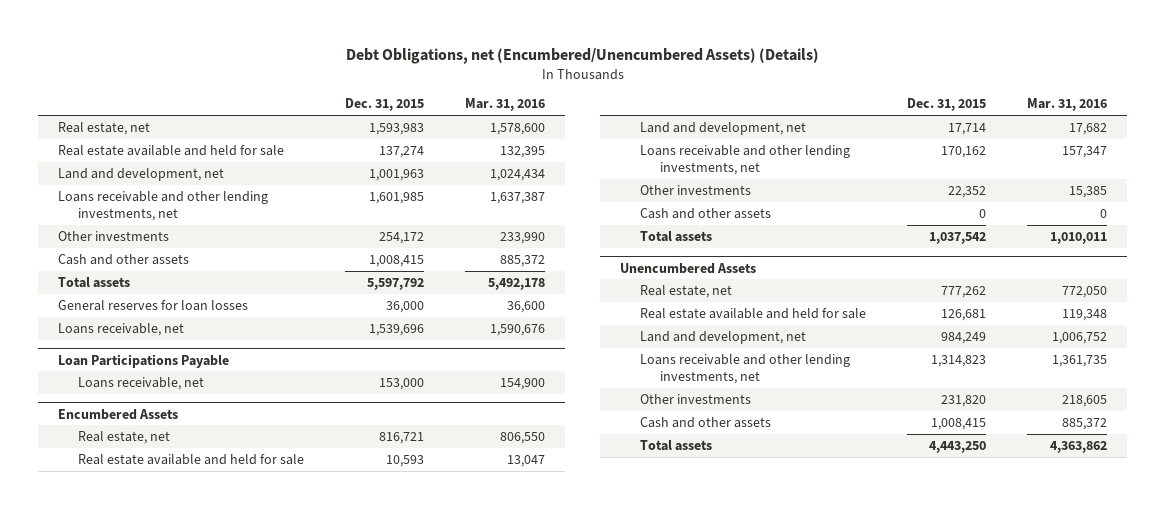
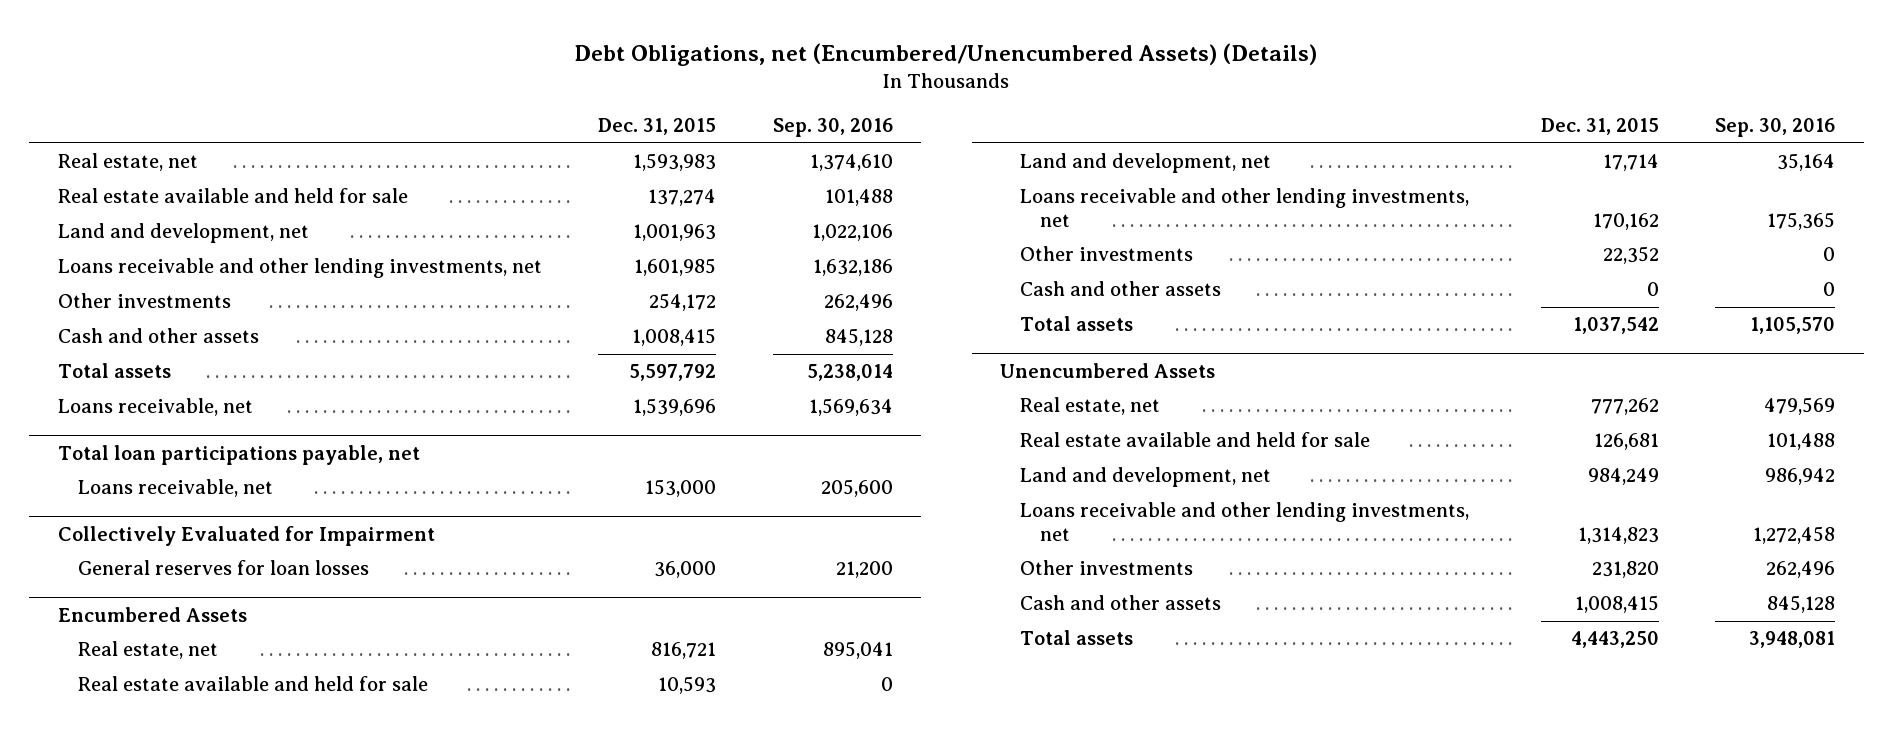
[464,98,545,112] Mar. 31, 2016 -> none
none -> [772,118,893,138] Sep. 30, 2016
[58,299,249,311] General reserves for loan losses -> none
[58,353,230,368] Loan Participations Payable -> [57,445,420,466] Total loan participations payable, net
none -> [57,526,435,547] Collectively Evaluated for Impairment
none -> [77,560,369,576] General reserves for loan losses

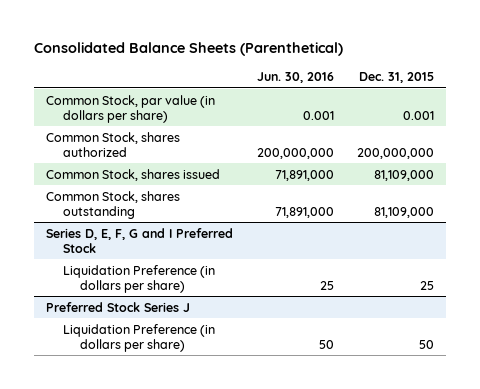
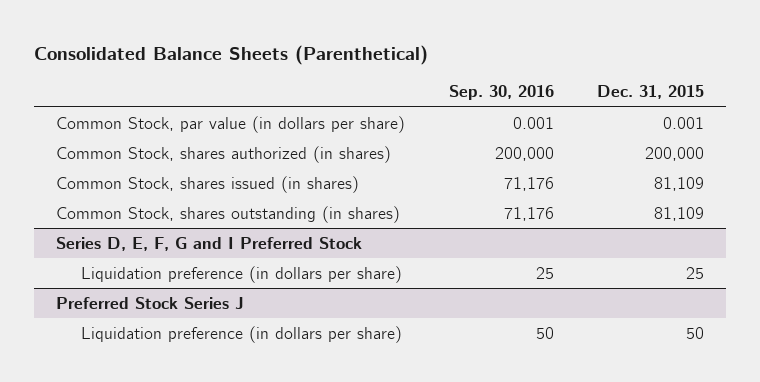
[256,72,334,84] Jun. 30, 2016 -> none
none -> [448,85,554,101] Sep. 30, 2016
[45,131,180,157] Common Stock, shares authorized -> [55,145,391,163] Common Stock, shares authorized (in shares)
[357,147,435,159] 200,000,000 -> [645,146,705,161] 200,000
[45,168,220,181] Common Stock, shares issued -> [55,175,359,193] Common Stock, shares issued (in shares)
[374,169,435,181] 81,109,000 -> [654,176,705,191] 81,109
[45,190,180,219] Common Stock, shares outstanding -> [55,205,400,223] Common Stock, shares outstanding (in shares)
[374,206,435,218] 81,109,000 -> [654,206,705,221] 81,109
[63,264,216,293] Liquidation Preference (in dollars per share) -> [80,265,402,283] Liquidation preference (in dollars per share)
[63,323,216,352] Liquidation Preference (in dollars per share) -> [80,325,402,343] Liquidation preference (in dollars per share)

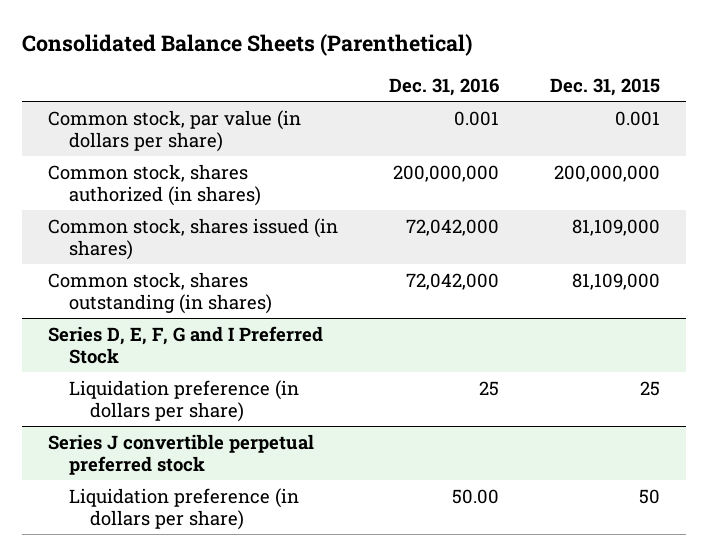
[448,85,554,101] Sep. 30, 2016 -> none
none -> [388,77,499,96] Dec. 31, 2016
[55,115,405,133] Common Stock, par value (in dollars per share) -> [47,109,301,152] Common stock, par value (in dollars per share)
[55,145,391,163] Common Stock, shares authorized (in shares) -> [47,163,261,206] Common stock, shares authorized (in shares)
[645,146,705,161] 200,000 -> [554,164,661,182] 200,000,000
[55,175,359,193] Common Stock, shares issued (in shares) -> [47,217,338,260] Common stock, shares issued (in shares)
[654,176,705,191] 81,109 -> [572,218,661,236] 81,109,000
[55,205,400,223] Common Stock, shares outstanding (in shares) -> [47,271,272,314] Common stock, shares outstanding (in shares)
[654,206,705,221] 81,109 -> [572,272,661,290] 81,109,000
[55,296,244,309] Preferred Stock Series J -> [47,433,314,475] Series J convertible perpetual preferred stock

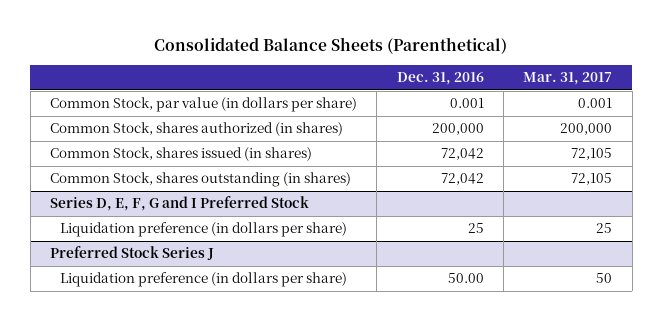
[550,77,661,96] Dec. 31, 2015 -> none
none -> [523,72,613,86] Mar. 31, 2017
[47,109,301,152] Common stock, par value (in dollars per share) -> [49,97,357,113] Common Stock, par value (in dollars per share)
[47,163,261,206] Common stock, shares authorized (in shares) -> [49,122,343,137] Common Stock, shares authorized (in shares)
[392,164,499,182] 200,000,000 -> [431,123,484,136] 200,000
[47,217,338,260] Common stock, shares issued (in shares) -> [49,147,312,162] Common Stock, shares issued (in shares)
[405,218,499,236] 72,042,000 -> [440,148,484,161] 72,042
[47,271,272,314] Common stock, shares outstanding (in shares) -> [49,172,351,188] Common Stock, shares outstanding (in shares)
[405,272,499,290] 72,042,000 -> [440,173,484,186] 72,042
[47,433,314,475] Series J convertible perpetual preferred stock -> [49,246,214,261] Preferred Stock Series J

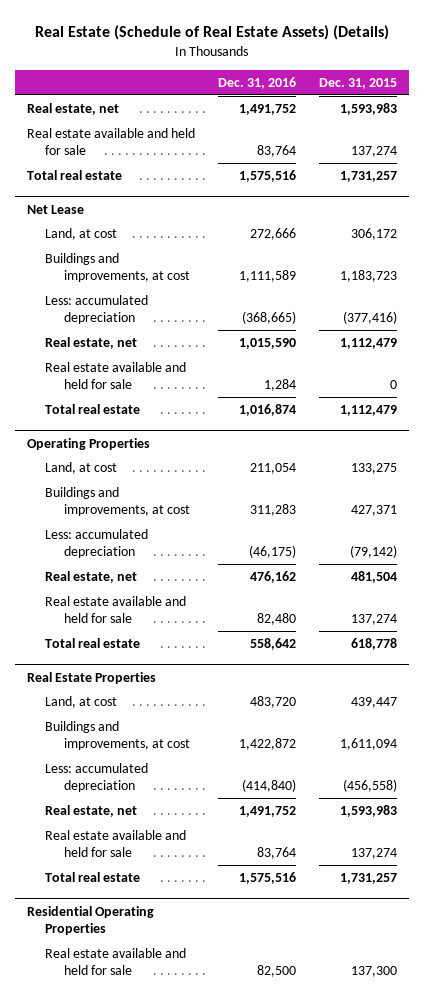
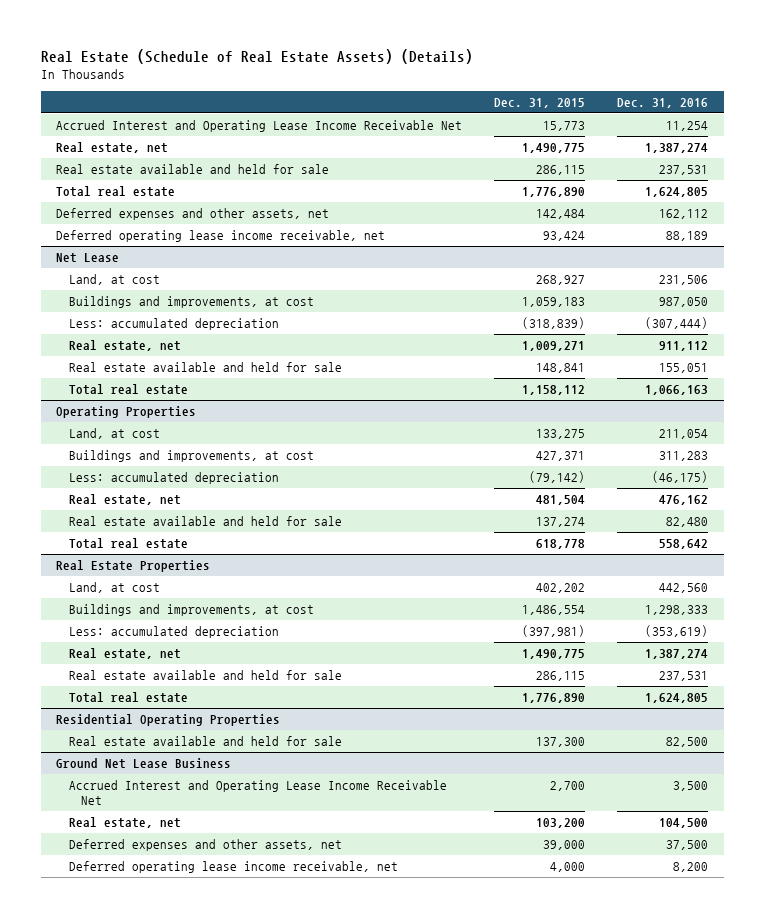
none -> [56,120,463,133] Accrued Interest and Operating Lease Income Receivable Net
[238,103,296,115] 1,491,752 -> [644,143,708,154] 1,387,274
[340,102,398,115] 1,593,983 -> [522,143,586,154] 1,490,775
[256,145,296,158] 83,764 -> [658,165,708,176] 237,531
[351,146,398,158] 137,274 -> [536,165,586,176] 286,115
[238,169,296,182] 1,575,516 -> [644,187,708,198] 1,624,805
[340,170,398,182] 1,731,257 -> [522,187,586,198] 1,776,890
none -> [56,208,330,221] Deferred expenses and other assets, net
none -> [56,230,386,243] Deferred operating lease income receivable, net
[249,227,296,240] 272,666 -> [658,275,708,286] 231,506
[351,227,398,240] 306,172 -> [536,275,586,286] 268,927
[238,270,296,283] 1,111,589 -> [658,297,708,308] 987,050
[340,270,398,283] 1,183,723 -> [522,297,586,308] 1,059,183
[241,311,296,325] (368,665) -> [644,317,708,330] (307,444)
[343,311,398,325] (377,416) -> [522,317,586,330] (318,839)
[238,337,296,349] 1,015,590 -> [658,341,708,352] 911,112
[340,337,398,349] 1,112,479 -> [522,341,586,352] 1,009,271
[263,379,296,392] 1,284 -> [658,363,708,374] 155,051
[390,380,398,390] 0 -> [536,363,586,374] 148,841
[238,403,296,416] 1,016,874 -> [644,385,708,396] 1,066,163
[340,404,398,416] 1,112,479 -> [522,385,586,396] 1,158,112
[249,695,296,708] 483,720 -> [658,583,708,594] 442,560
[351,696,398,708] 439,447 -> [536,583,586,594] 402,202
[238,738,296,751] 1,422,872 -> [644,605,708,616] 1,298,333
[340,738,398,751] 1,611,094 -> [522,605,586,616] 1,486,554
[241,779,296,793] (414,840) -> [644,625,708,638] (353,619)
[343,779,398,793] (456,558) -> [522,625,586,638] (397,981)
[238,805,296,817] 1,491,752 -> [644,649,708,660] 1,387,274
[340,804,398,817] 1,593,983 -> [522,649,586,660] 1,490,775
[256,847,296,860] 83,764 -> [658,671,708,682] 237,531
[351,848,398,860] 137,274 -> [536,671,586,682] 286,115
[238,871,296,884] 1,575,516 -> [644,693,708,704] 1,624,805
[340,872,398,884] 1,731,257 -> [522,693,586,704] 1,776,890
none -> [56,758,232,770] Ground Net Lease Business
none -> [68,780,447,806] Accrued Interest and Operating Lease Income Receivable Net
none -> [68,817,181,829] Real estate, net
none -> [68,839,342,852] Deferred expenses and other assets, net
none -> [68,861,398,874] Deferred operating lease income receivable, net

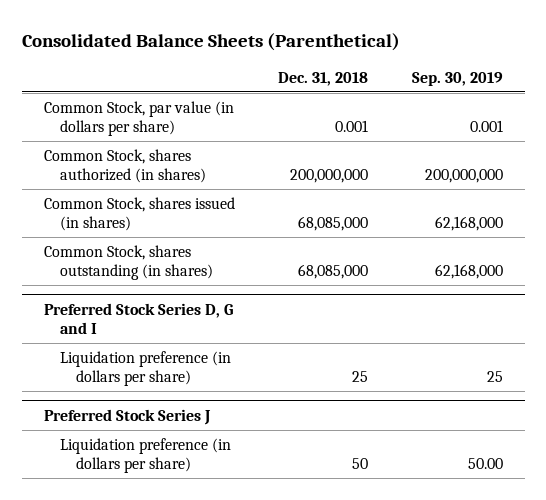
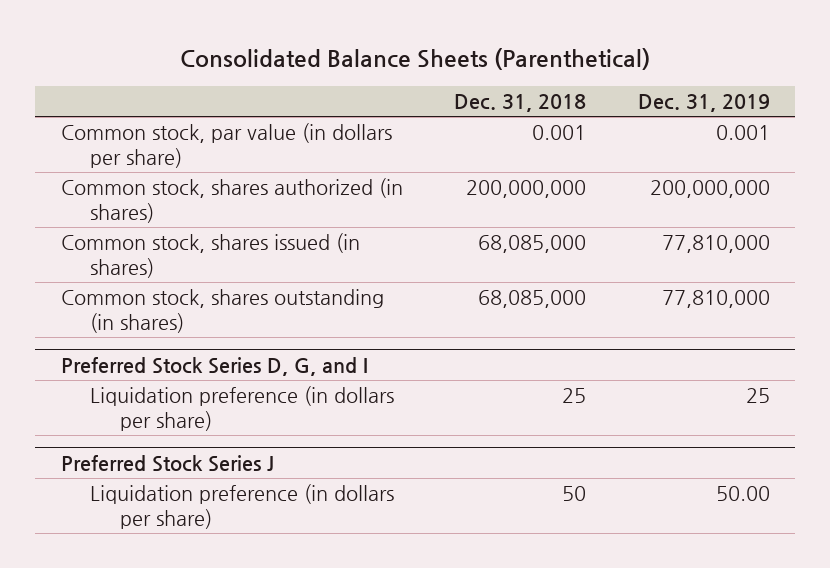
[411,71,503,86] Sep. 30, 2019 -> none
none -> [637,94,770,113] Dec. 31, 2019
[43,100,234,137] Common Stock, par value (in dollars per share) -> [60,123,392,168] Common stock, par value (in dollars per share)
[43,148,206,184] Common Stock, shares authorized (in shares) -> [60,178,403,223] Common stock, shares authorized (in shares)
[43,196,235,232] Common Stock, shares issued (in shares) -> [60,233,360,278] Common stock, shares issued (in shares)
[43,244,213,281] Common Stock, shares outstanding (in shares) -> [60,289,384,333] Common stock, shares outstanding (in shares)
[43,302,233,335] Preferred Stock Series D, G and I -> [60,356,368,376] Preferred Stock Series D, G, and I

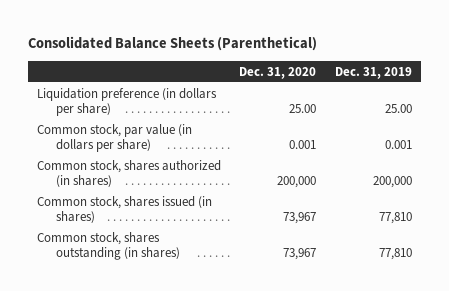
[454,94,587,113] Dec. 31, 2018 -> none
none -> [239,66,317,79] Dec. 31, 2020
none -> [37,87,218,116] Liquidation preference (in dollars per share)
[60,356,368,376] Preferred Stock Series D, G, and I -> none
[90,386,395,431] Liquidation preference (in dollars per share) -> none
[60,454,274,472] Preferred Stock Series J -> none
[90,484,395,529] Liquidation preference (in dollars per share) -> none
[649,180,770,199] 200,000,000 -> [372,175,412,188] 200,000
[661,235,770,254] 77,810,000 -> [378,211,412,224] 77,810
[661,290,770,309] 77,810,000 -> [378,247,412,260] 77,810

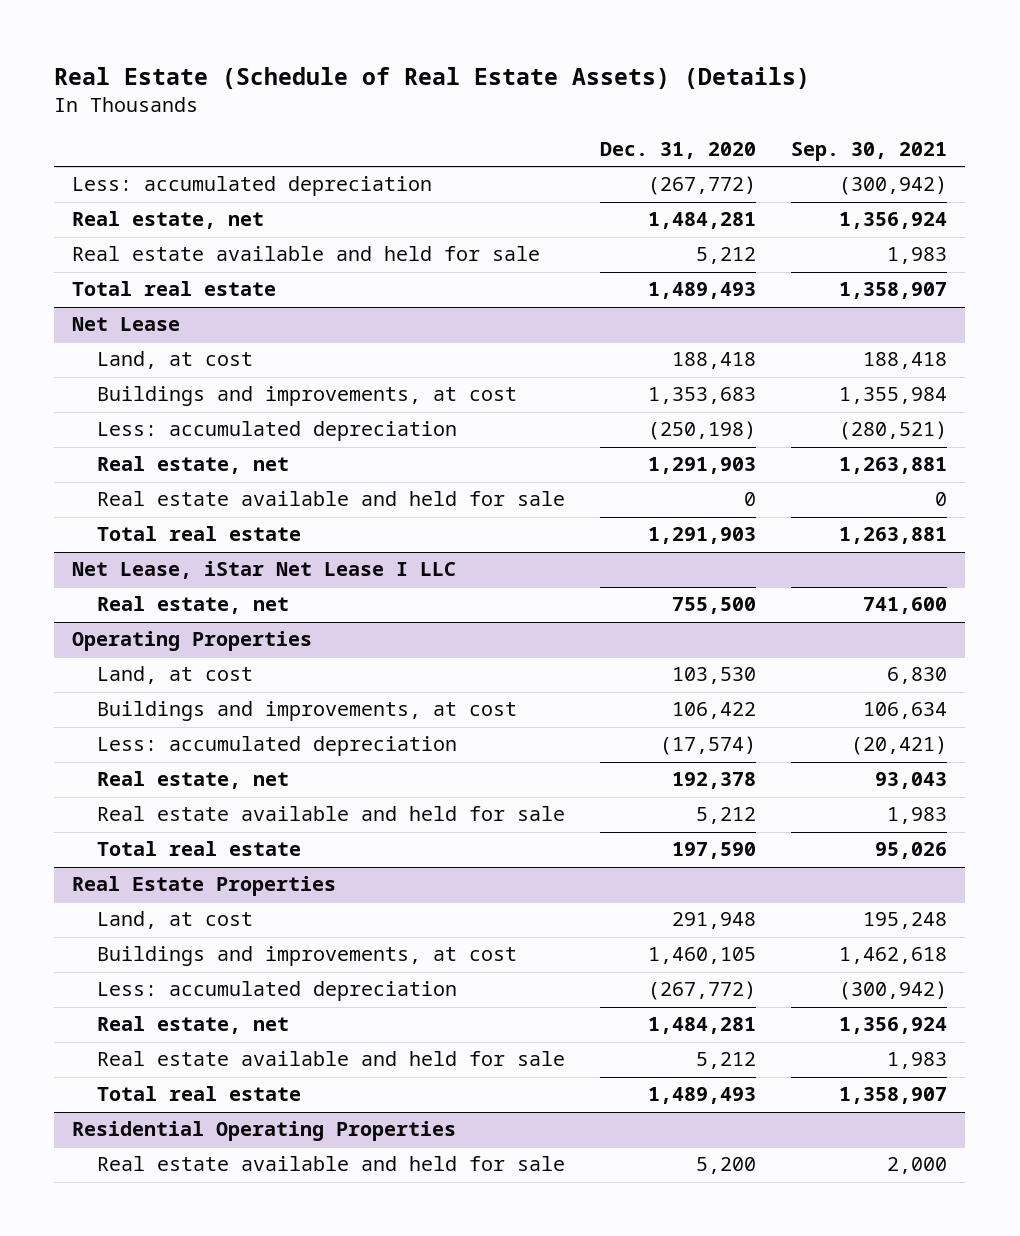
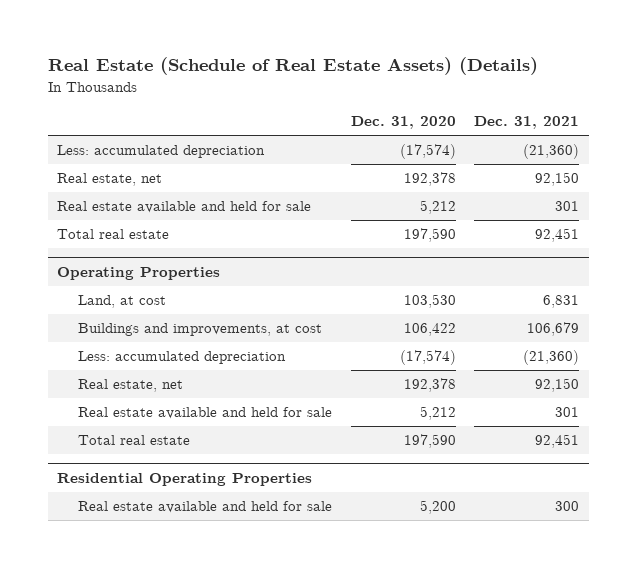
[791,142,948,162] Sep. 30, 2021 -> none
none -> [474,115,580,129] Dec. 31, 2021
[648,176,757,196] (267,772) -> [399,144,456,160] (17,574)
[648,212,757,230] 1,484,281 -> [403,172,456,187] 192,378
[72,317,181,332] Net Lease -> none
[96,351,253,370] Land, at cost -> none
[96,386,517,407] Buildings and improvements, at cost -> none
[96,421,457,442] Less: accumulated depreciation -> none
[96,456,289,475] Real estate, net -> none
[96,491,565,507] Real estate available and held for sale -> none
[96,526,301,542] Total real estate -> none
[72,561,457,580] Net Lease, iStar Net Lease I LLC -> none
[96,596,289,615] Real estate, net -> none
[648,282,757,300] 1,489,493 -> [403,228,456,243] 197,590
[72,876,337,897] Real Estate Properties -> none
[96,911,253,930] Land, at cost -> none
[96,946,517,967] Buildings and improvements, at cost -> none
[96,981,457,1002] Less: accumulated depreciation -> none
[96,1016,289,1035] Real estate, net -> none
[96,1051,565,1067] Real estate available and held for sale -> none
[96,1086,301,1102] Total real estate -> none

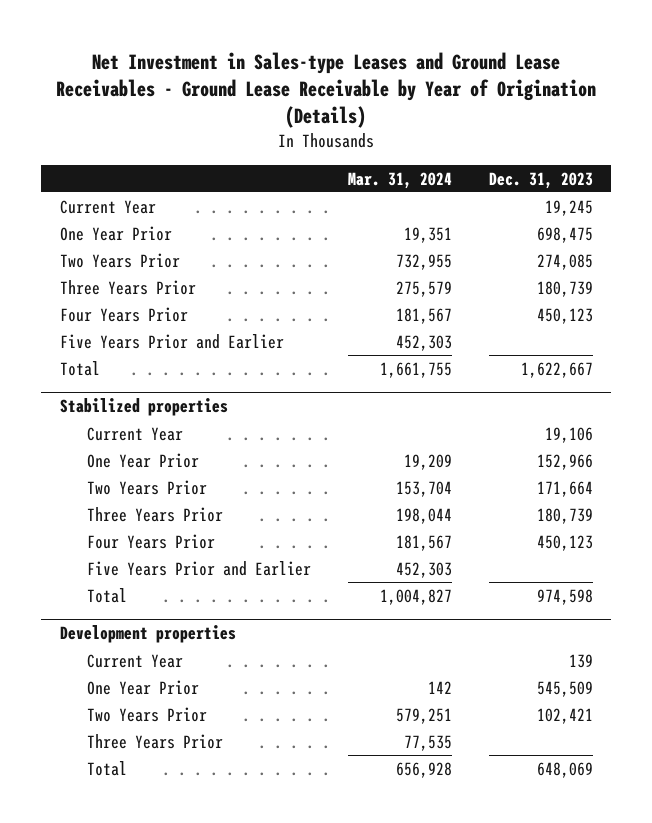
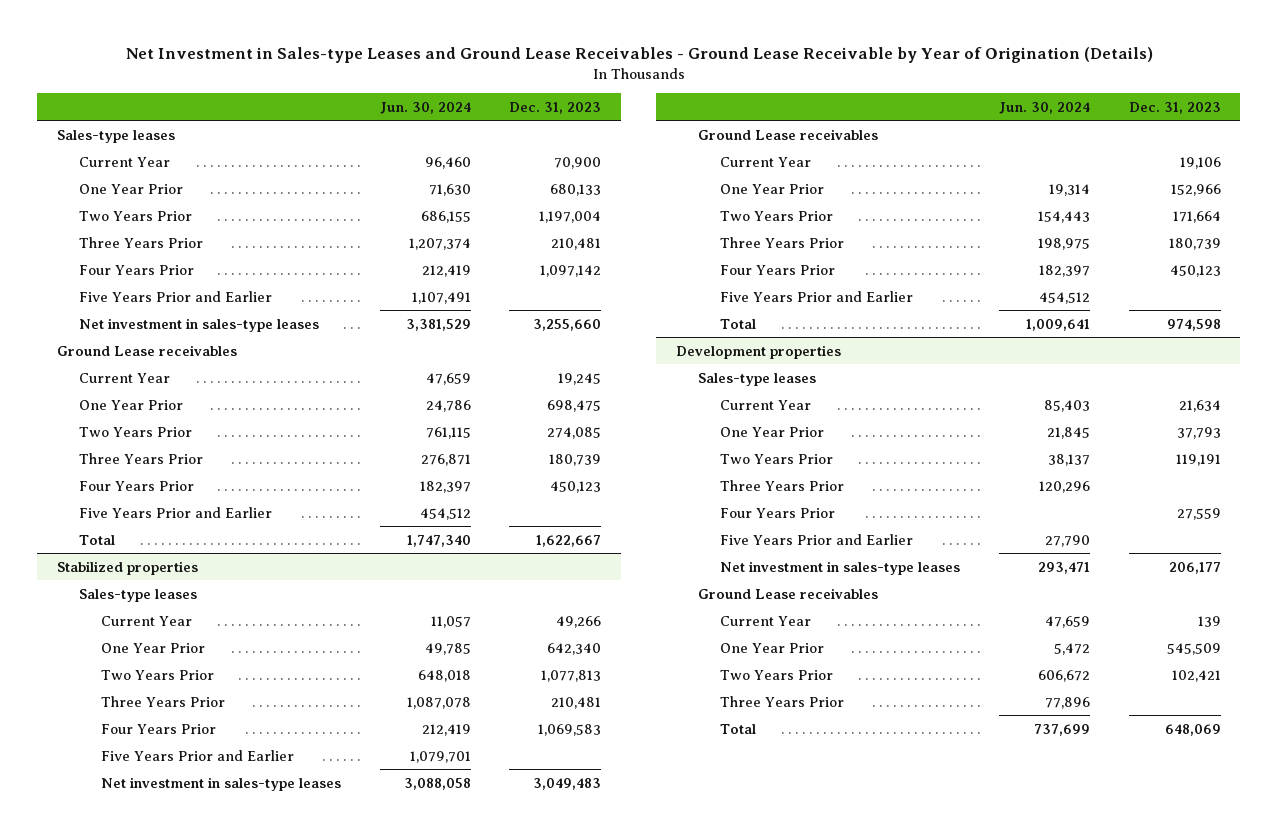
[347,171,452,189] Mar. 31, 2024 -> none
none -> [379,101,471,114] Jun. 30, 2024
none -> [56,129,175,143] Sales-type leases
none -> [78,156,170,167] Current Year
none -> [78,183,183,194] One Year Prior
none -> [78,210,192,221] Two Years Prior
none -> [78,236,203,248] Three Years Prior
none -> [78,264,194,275] Four Years Prior
none -> [78,290,272,302] Five Years Prior and Earlier
none -> [78,317,319,332] Net investment in sales-type leases
none -> [56,344,237,356] Ground Lease receivables
none -> [78,588,197,602] Sales-type leases
none -> [101,615,193,626] Current Year
none -> [101,642,206,653] One Year Prior
none -> [101,669,215,680] Two Years Prior
none -> [101,695,226,707] Three Years Prior
none -> [101,723,217,734] Four Years Prior
none -> [101,749,295,761] Five Years Prior and Earlier
none -> [101,776,342,791] Net investment in sales-type leases
none -> [697,128,878,140] Ground Lease receivables
none -> [697,372,816,386] Sales-type leases
none -> [720,399,812,410] Current Year
none -> [720,426,825,437] One Year Prior
none -> [720,453,834,464] Two Years Prior
none -> [720,479,845,491] Three Years Prior
none -> [720,507,836,518] Four Years Prior
none -> [720,533,914,545] Five Years Prior and Earlier
none -> [720,560,961,575] Net investment in sales-type leases
none -> [697,587,878,599] Ground Lease receivables

